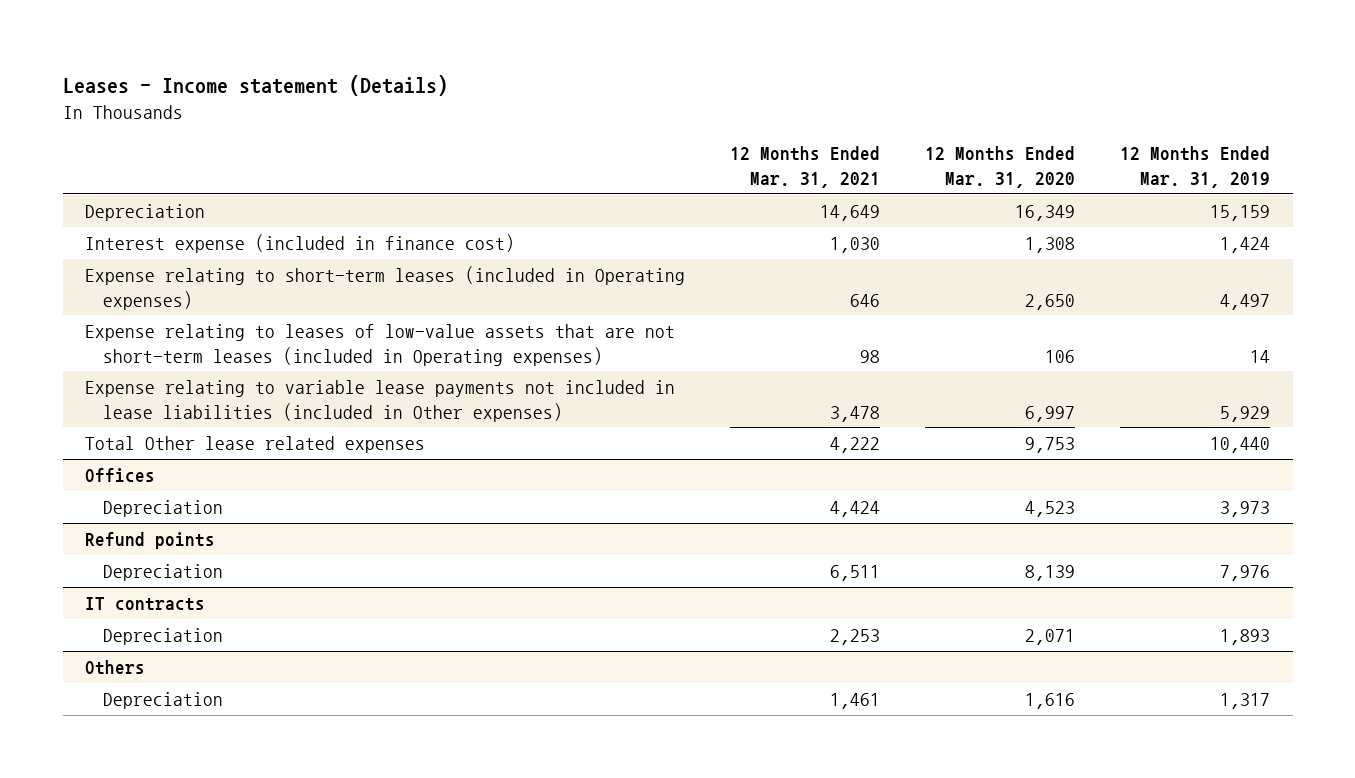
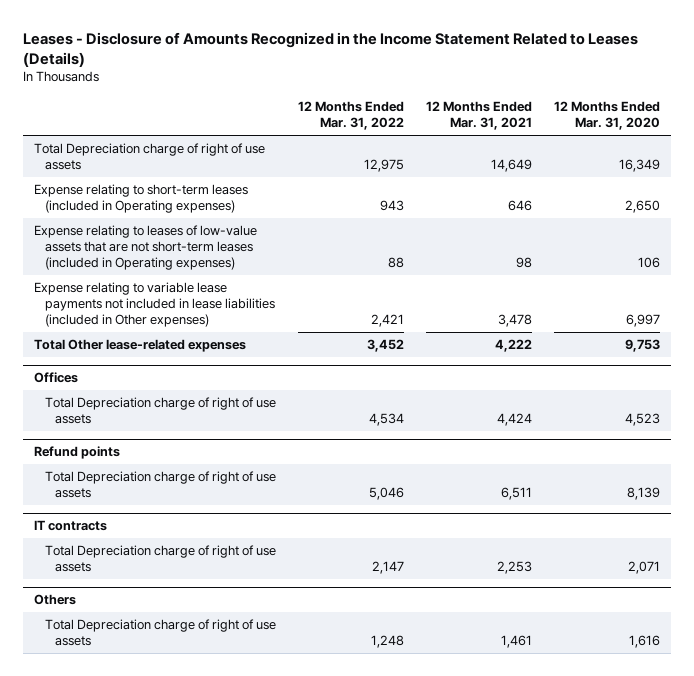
[62,75,448,97] Leases - Income statement (Details) -> [23,31,639,67] Leases - Disclosure of Amounts Recognized in the Income Statement Related to Leases (Details)
[1120,146,1271,188] 12 Months Ended Mar. 31, 2019 -> none
none -> [297,101,404,131] 12 Months Ended Mar. 31, 2022
[85,234,516,254] Interest expense (included in finance cost) -> none
[85,204,206,222] Depreciation -> [34,143,266,171] Total Depreciation charge of right of use assets
[85,436,426,454] Total Other lease related expenses -> [34,339,247,353] Total Other lease-related expenses
[102,500,223,518] Depreciation -> [44,397,276,425] Total Depreciation charge of right of use assets
[102,564,223,582] Depreciation -> [44,471,276,499] Total Depreciation charge of right of use assets
[102,628,223,646] Depreciation -> [44,545,276,573] Total Depreciation charge of right of use assets
[102,692,223,710] Depreciation -> [44,619,276,647] Total Depreciation charge of right of use assets

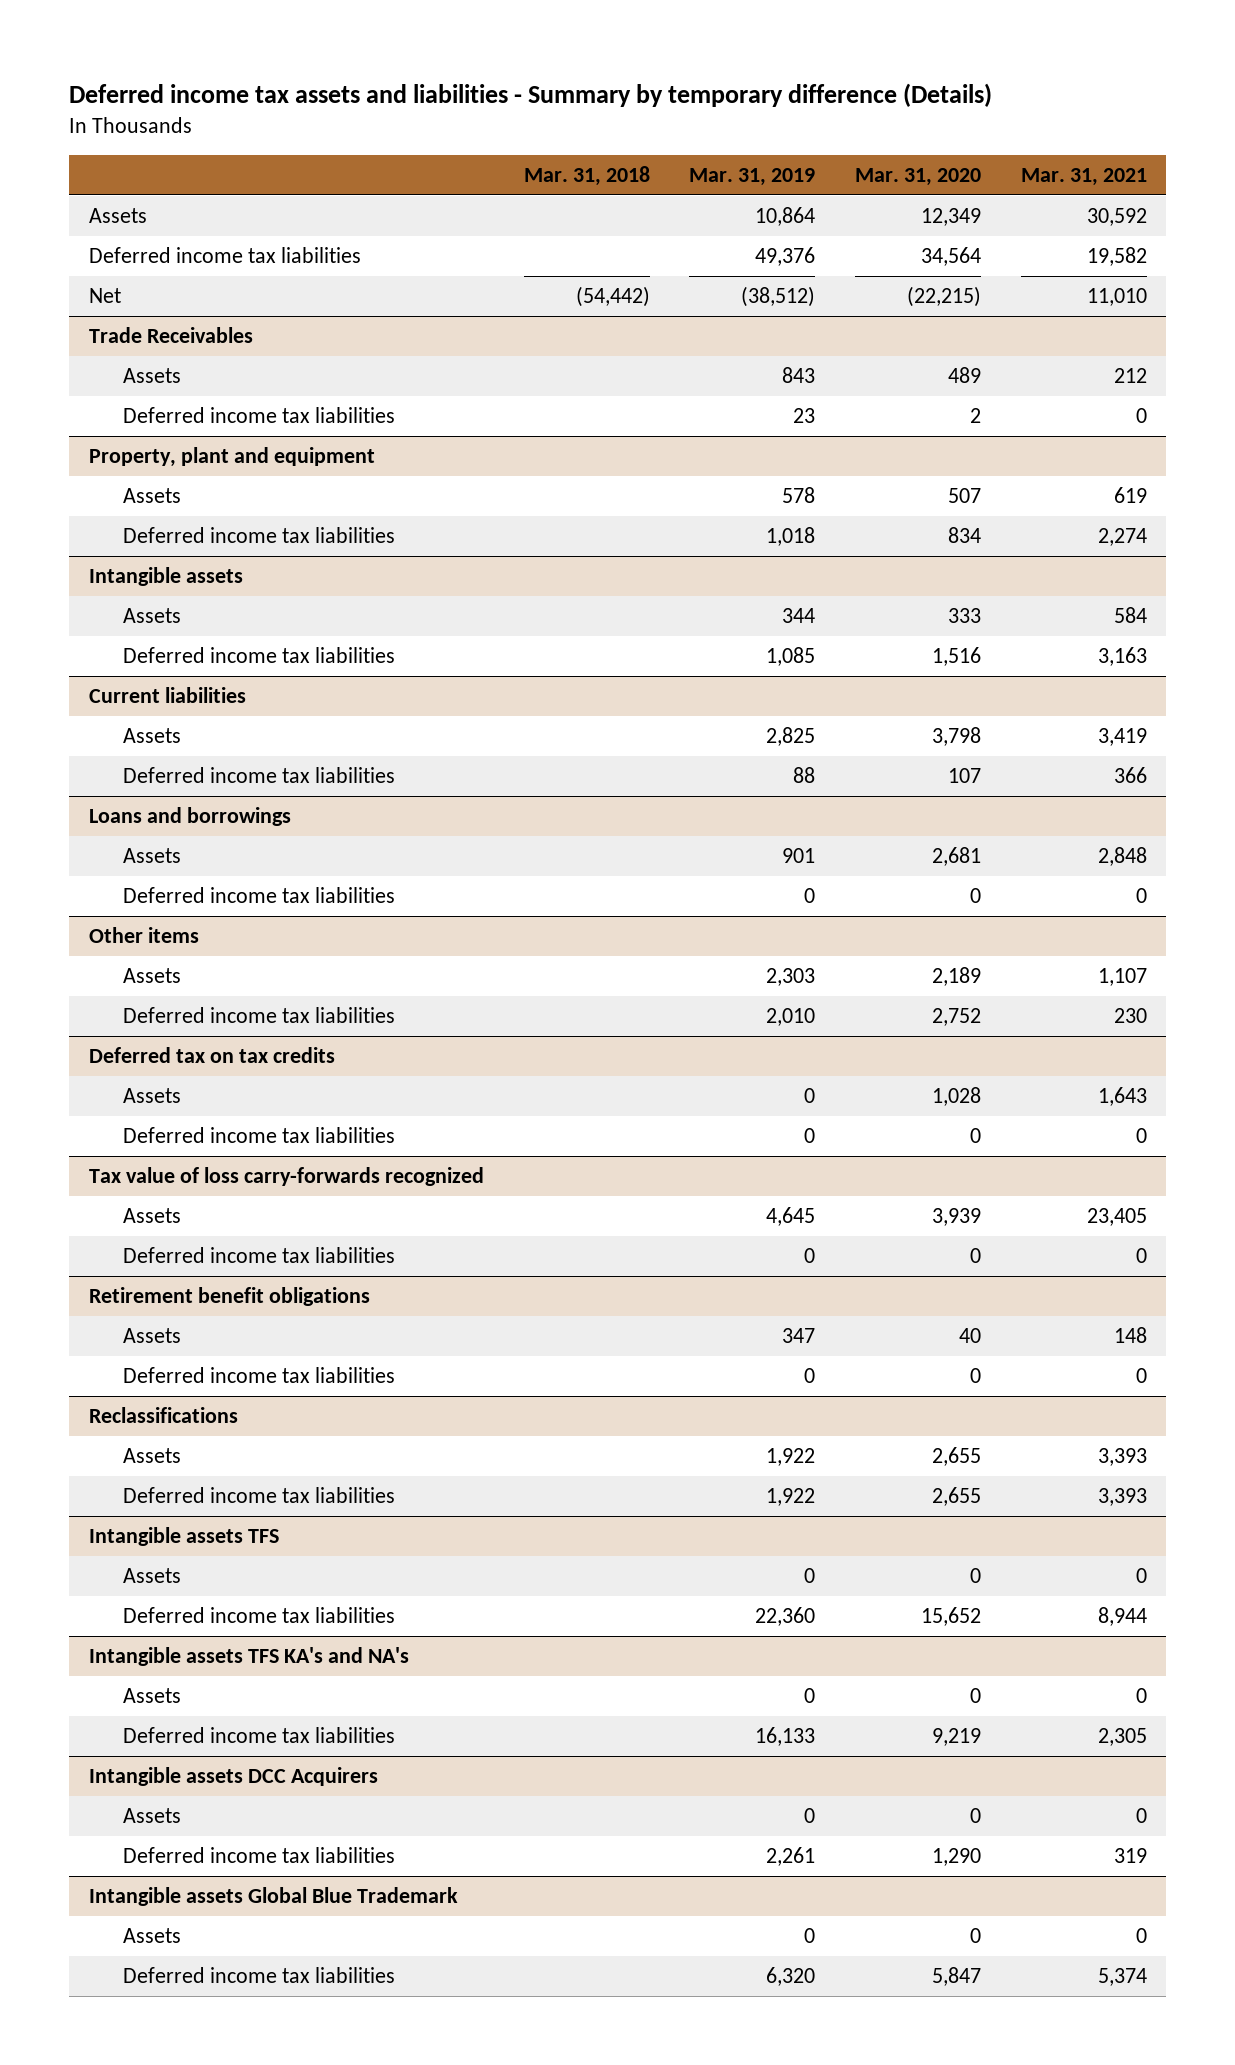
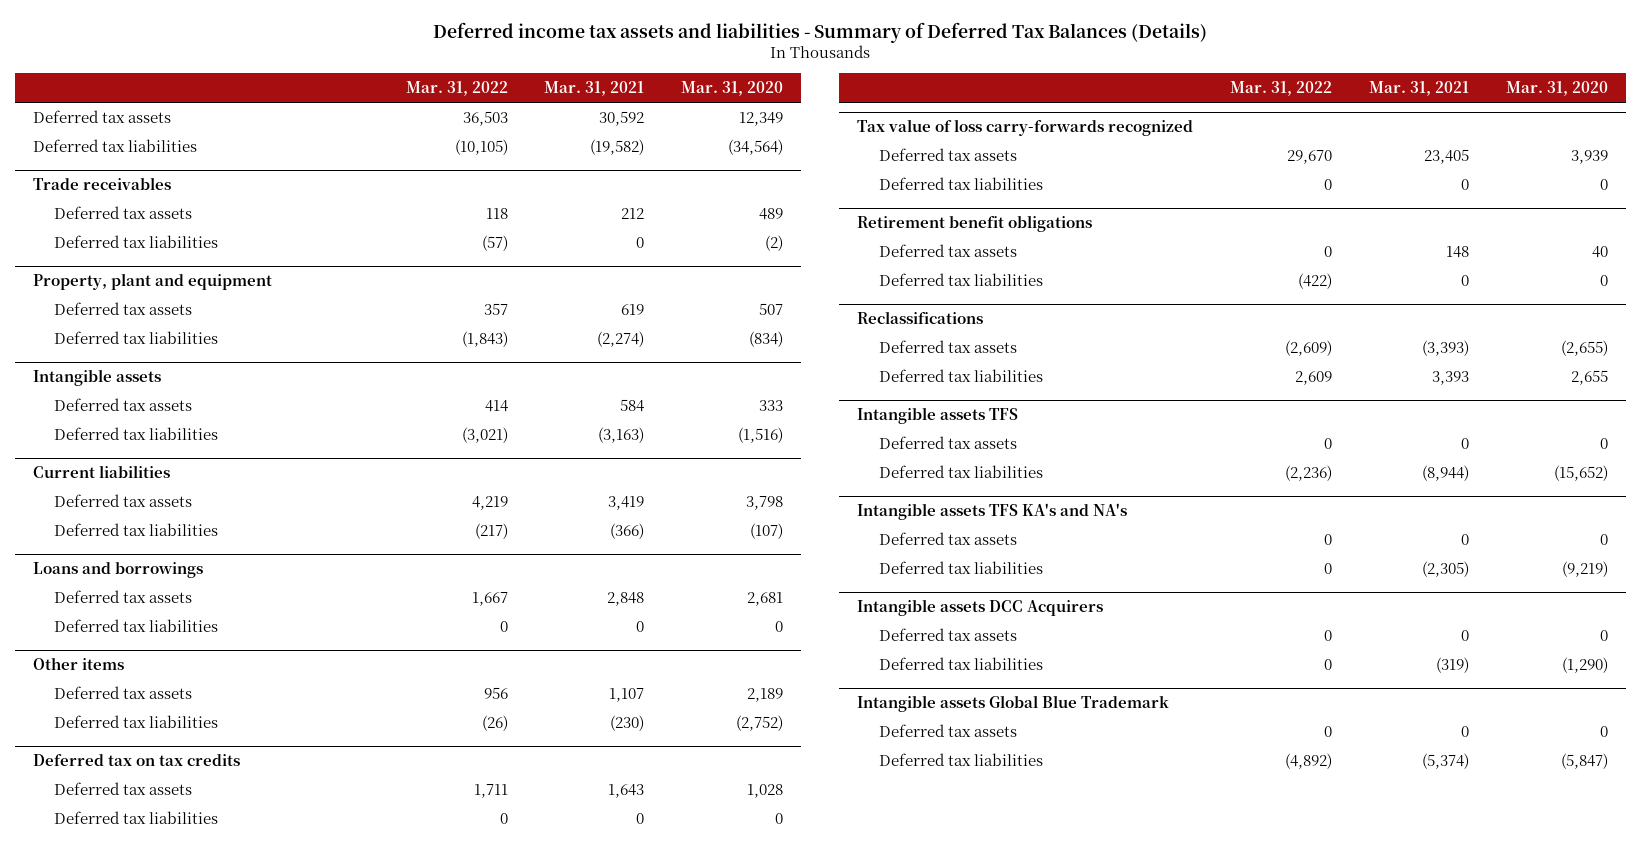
[68,83,992,108] Deferred income tax assets and liabilities - Summary by temporary difference (Details) -> [433,22,1208,44] Deferred income tax assets and liabilities - Summary of Deferred Tax Balances (Details)
[523,165,650,186] Mar. 31, 2018 -> none
[689,167,816,186] Mar. 31, 2019 -> none
none -> [405,81,508,97] Mar. 31, 2022
[88,288,121,304] Net -> none
[88,208,147,224] Assets -> [33,109,172,123] Deferred tax assets
[88,247,361,264] Deferred income tax liabilities -> [33,138,198,152] Deferred tax liabilities
[920,247,981,267] 34,564 -> [728,138,784,155] (34,564)
[1086,247,1147,267] 19,582 -> [590,138,645,155] (19,582)
[88,327,253,344] Trade Receivables -> [33,177,172,191] Trade receivables
[122,368,181,384] Assets -> [54,205,193,219] Deferred tax assets
[122,407,395,424] Deferred income tax liabilities -> [54,234,219,248] Deferred tax liabilities
[969,408,981,424] 2 -> [765,234,784,251] (2)
[122,488,181,504] Assets -> [54,301,193,315] Deferred tax assets
[122,527,395,544] Deferred income tax liabilities -> [54,330,219,344] Deferred tax liabilities
[947,527,981,544] 834 -> [749,330,784,347] (834)
[1097,528,1147,547] 2,274 -> [597,330,645,347] (2,274)
[122,608,181,624] Assets -> [54,397,193,411] Deferred tax assets
[122,647,395,664] Deferred income tax liabilities -> [54,426,219,440] Deferred tax liabilities
[931,647,981,667] 1,516 -> [738,426,784,443] (1,516)
[1097,647,1147,667] 3,163 -> [598,426,645,443] (3,163)
[122,728,181,744] Assets -> [54,493,193,507] Deferred tax assets
[122,767,395,784] Deferred income tax liabilities -> [54,522,219,536] Deferred tax liabilities
[947,768,981,784] 107 -> [750,522,784,539] (107)
[1113,767,1147,784] 366 -> [610,522,645,539] (366)
[122,848,181,864] Assets -> [54,589,193,603] Deferred tax assets
[122,887,395,904] Deferred income tax liabilities -> [54,618,219,632] Deferred tax liabilities
[122,968,181,984] Assets -> [54,685,193,699] Deferred tax assets
[122,1007,395,1024] Deferred income tax liabilities -> [54,714,219,728] Deferred tax liabilities
[931,1008,981,1027] 2,752 -> [736,714,784,731] (2,752)
[1113,1008,1147,1024] 230 -> [610,714,645,731] (230)
[122,1088,181,1104] Assets -> [54,781,193,795] Deferred tax assets
[122,1127,395,1144] Deferred income tax liabilities -> [54,810,219,824] Deferred tax liabilities
[122,1208,181,1224] Assets -> [878,147,1017,161] Deferred tax assets
[122,1247,395,1264] Deferred income tax liabilities -> [878,176,1043,190] Deferred tax liabilities
[122,1328,181,1344] Assets -> [878,243,1017,257] Deferred tax assets
[122,1367,395,1384] Deferred income tax liabilities -> [878,272,1043,286] Deferred tax liabilities
[122,1448,181,1464] Assets -> [878,339,1017,353] Deferred tax assets
[931,1447,981,1467] 2,655 -> [1560,339,1608,356] (2,655)
[1097,1448,1147,1467] 3,393 -> [1421,339,1469,356] (3,393)
[122,1487,395,1504] Deferred income tax liabilities -> [878,368,1043,382] Deferred tax liabilities
[122,1568,181,1584] Assets -> [878,435,1017,449] Deferred tax assets
[122,1607,395,1624] Deferred income tax liabilities -> [878,464,1043,478] Deferred tax liabilities
[920,1607,981,1627] 15,652 -> [1553,464,1608,481] (15,652)
[1097,1607,1147,1627] 8,944 -> [1421,464,1469,481] (8,944)
[122,1688,181,1704] Assets -> [878,531,1017,545] Deferred tax assets
[122,1727,395,1744] Deferred income tax liabilities -> [878,560,1043,574] Deferred tax liabilities
[931,1728,981,1747] 9,219 -> [1561,560,1608,577] (9,219)
[1097,1728,1147,1747] 2,305 -> [1421,560,1469,577] (2,305)
[122,1808,181,1824] Assets -> [878,627,1017,641] Deferred tax assets
[122,1847,395,1864] Deferred income tax liabilities -> [878,656,1043,670] Deferred tax liabilities
[931,1848,981,1867] 1,290 -> [1561,656,1608,673] (1,290)
[1113,1848,1147,1864] 319 -> [1435,656,1469,673] (319)
[122,1928,181,1944] Assets -> [878,723,1017,737] Deferred tax assets
[122,1967,395,1984] Deferred income tax liabilities -> [878,752,1043,766] Deferred tax liabilities
[931,1967,981,1987] 5,847 -> [1560,752,1608,769] (5,847)
[1097,1968,1147,1987] 5,374 -> [1421,752,1469,769] (5,374)

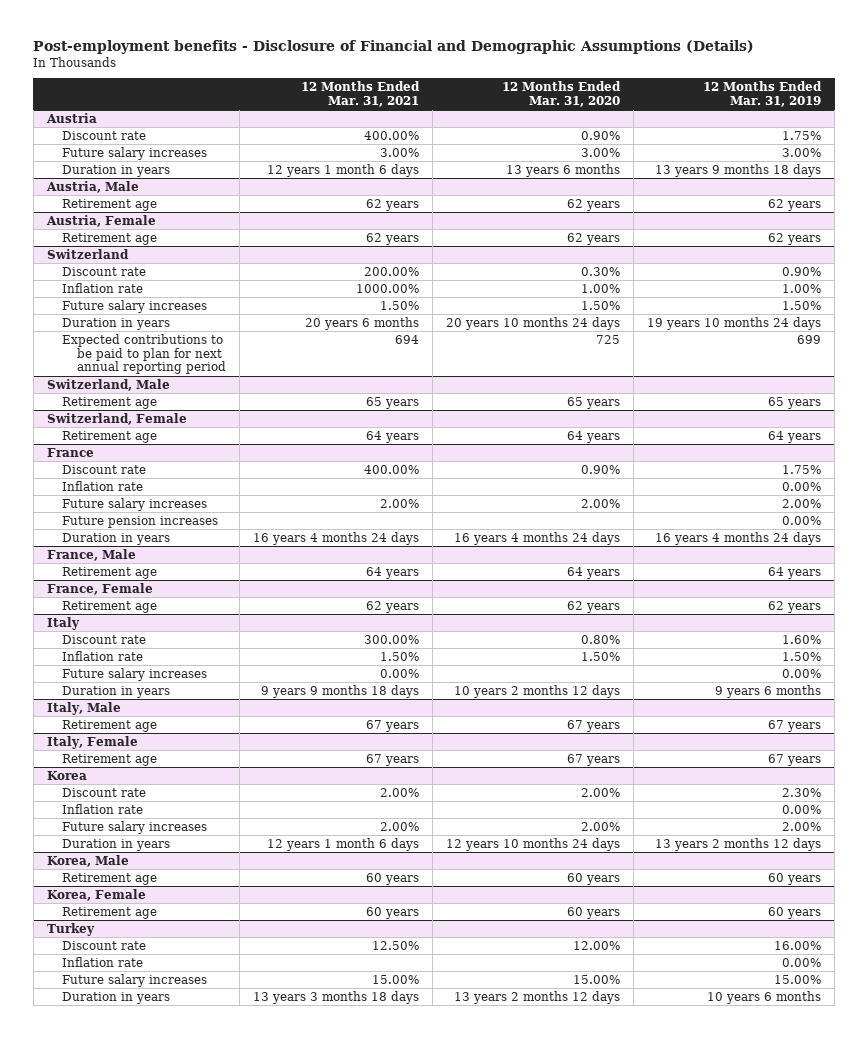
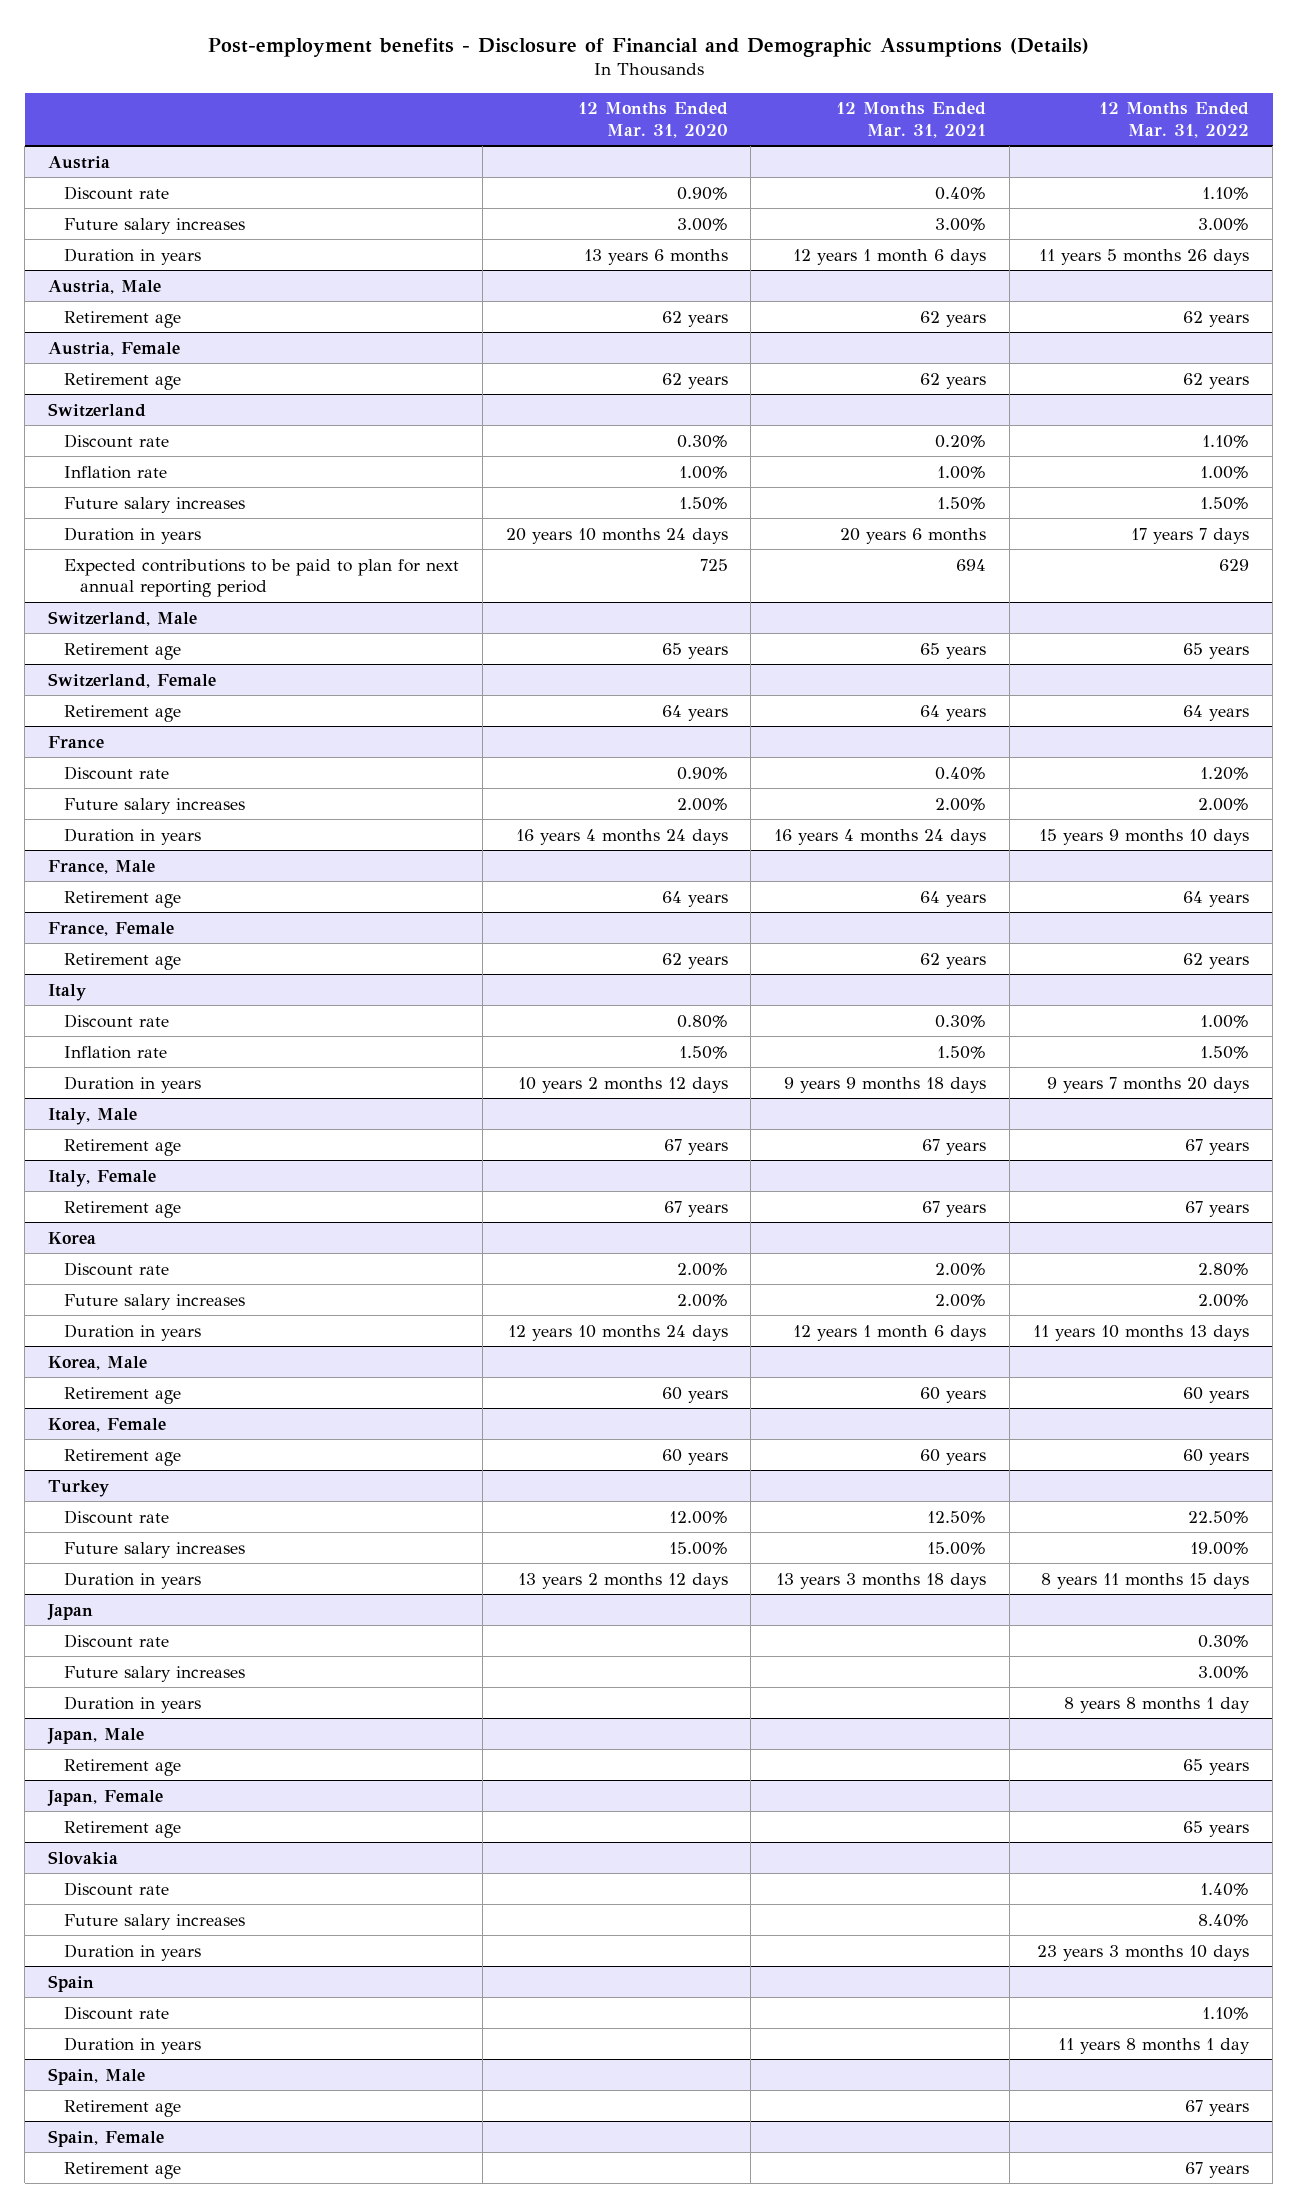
[703,81,823,108] 12 Months Ended Mar. 31, 2019 -> none
none -> [1099,102,1250,138] 12 Months Ended Mar. 31, 2022
[364,130,420,140] 400.00% -> [935,186,987,200] 0.40%
[364,266,420,276] 200.00% -> [935,434,987,448] 0.20%
[356,283,420,293] 1000.00% -> [937,465,987,479] 1.00%
[62,480,144,491] Inflation rate -> none
[364,464,420,474] 400.00% -> [935,766,987,780] 0.40%
[62,515,219,528] Future pension increases -> none
[364,634,420,644] 300.00% -> [935,1014,987,1028] 0.30%
[62,667,208,681] Future salary increases -> none
[62,803,144,814] Inflation rate -> none
[62,956,144,967] Inflation rate -> none
none -> [47,1603,94,1620] Japan
none -> [63,1633,169,1648] Discount rate
none -> [63,1665,245,1682] Future salary increases
none -> [63,1695,201,1713] Duration in years
none -> [47,1727,145,1744] Japan, Male
none -> [63,1758,181,1776] Retirement age
none -> [47,1789,164,1806] Japan, Female
none -> [63,1820,181,1838] Retirement age
none -> [48,1850,119,1864] Slovakia
none -> [63,1881,169,1896] Discount rate
none -> [63,1913,245,1930] Future salary increases
none -> [63,1943,201,1961] Duration in years
none -> [48,1974,95,1992] Spain
none -> [63,2005,169,2020] Discount rate
none -> [63,2036,201,2054] Duration in years
none -> [48,2067,146,2085] Spain, Male
none -> [63,2099,181,2117] Retirement age
none -> [48,2129,165,2147] Spain, Female
none -> [63,2161,181,2179] Retirement age

